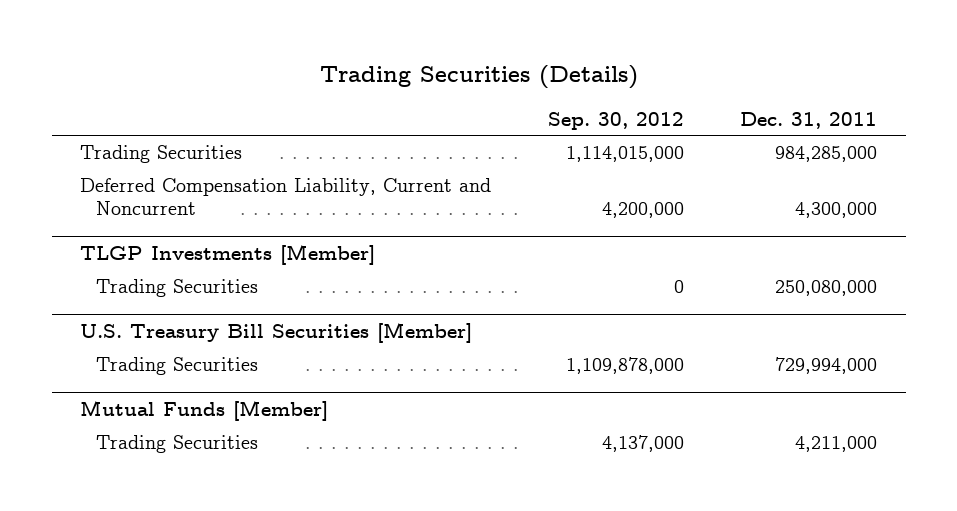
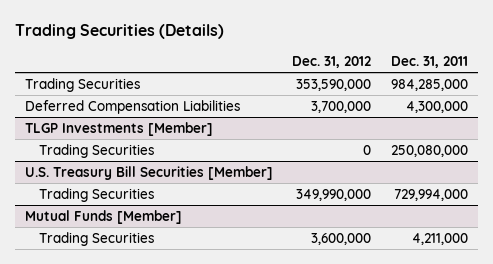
[547,111,684,130] Sep. 30, 2012 -> none
none -> [292,55,372,68] Dec. 31, 2012
[80,178,492,216] Deferred Compensation Liability, Current and Noncurrent -> [24,100,240,115] Deferred Compensation Liabilities

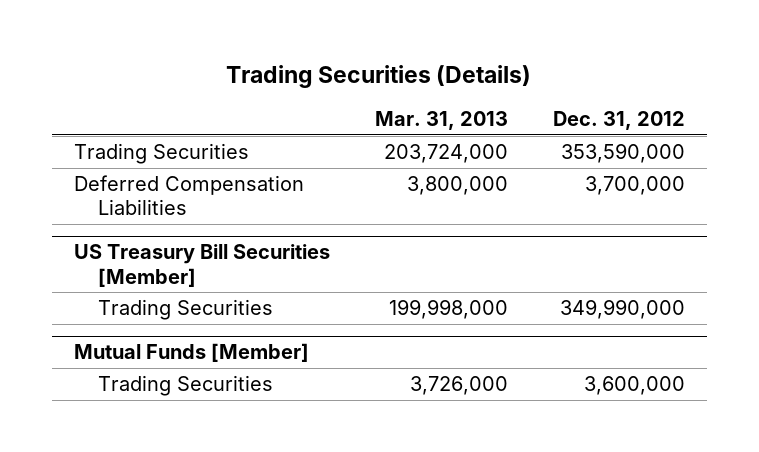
[390,55,468,68] Dec. 31, 2011 -> none
none -> [374,111,508,131] Mar. 31, 2013
[24,122,213,137] TLGP Investments [Member] -> none
[38,144,154,159] Trading Securities -> none
[24,166,273,181] U.S. Treasury Bill Securities [Member] -> [74,244,331,287] US Treasury Bill Securities [Member]

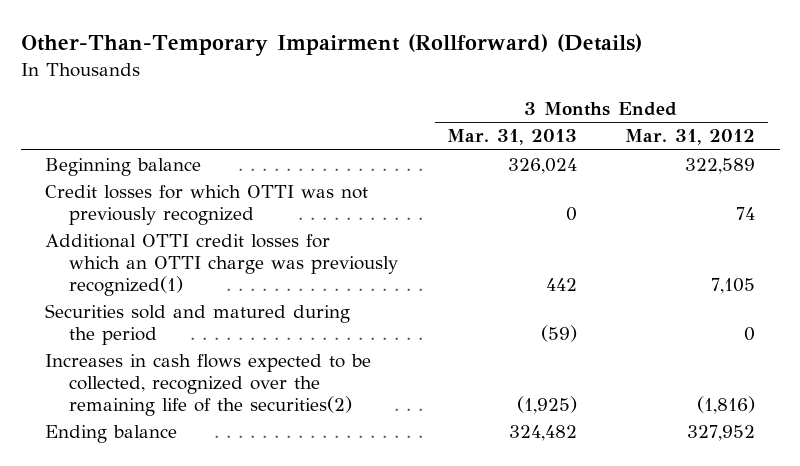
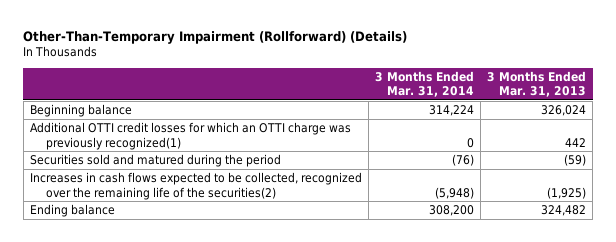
[625,129,756,146] Mar. 31, 2012 -> none
none -> [374,70,474,98] 3 Months Ended Mar. 31, 2014
[44,185,368,226] Credit losses for which OTTI was not previously recognized -> none

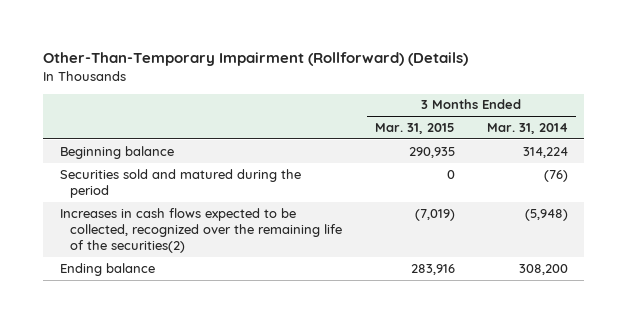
[487,70,587,98] 3 Months Ended Mar. 31, 2013 -> none
none -> [374,122,455,134] Mar. 31, 2015
[29,122,351,150] Additional OTTI credit losses for which an OTTI charge was previously recognized(1) -> none

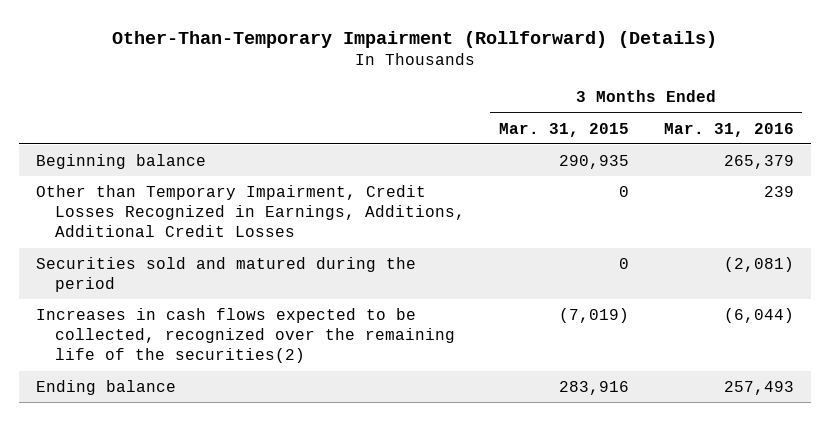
[486,122,568,134] Mar. 31, 2014 -> none
none -> [663,122,794,137] Mar. 31, 2016
none -> [35,184,465,238] Other than Temporary Impairment, Credit Losses Recognized in Earnings, Additions, Additional Credit Losses

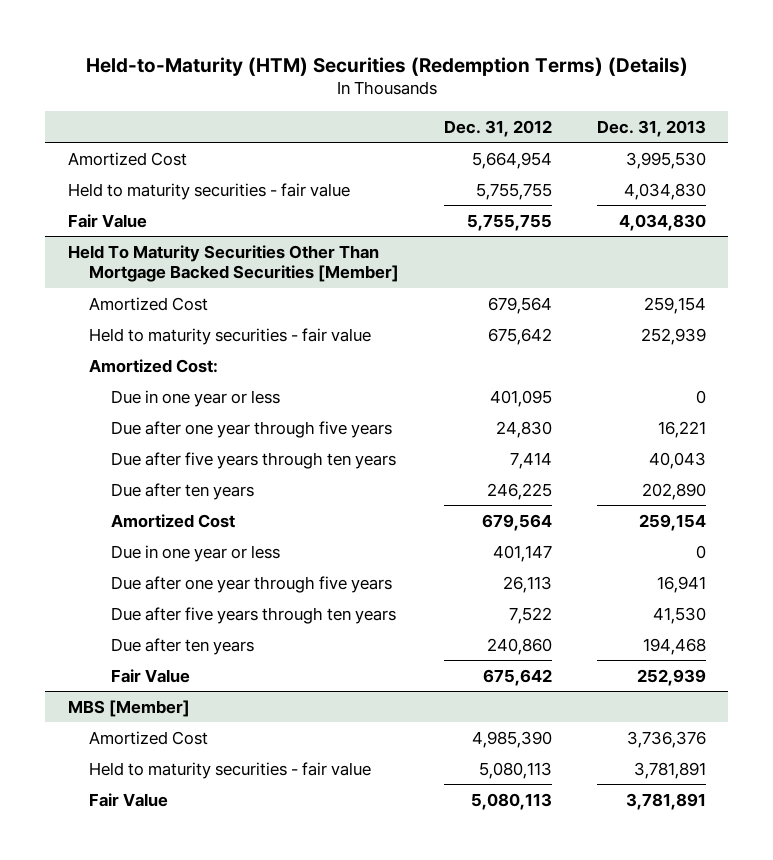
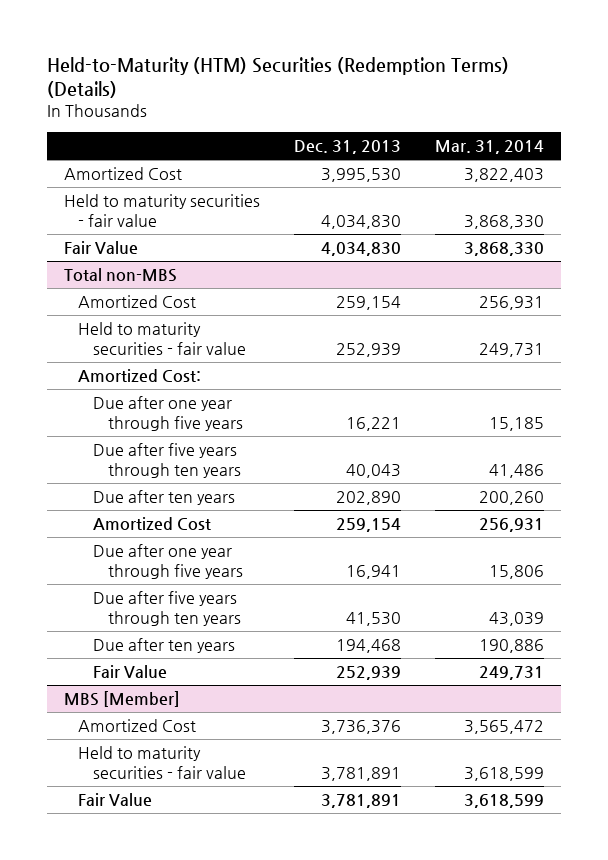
[443,119,552,137] Dec. 31, 2012 -> none
none -> [434,140,544,155] Mar. 31, 2014
[67,244,400,283] Held To Maturity Securities Other Than Mortgage Backed Securities [Member] -> none
none -> [63,268,177,283] Total non-MBS
[110,389,280,407] Due in one year or less -> none
[110,544,280,562] Due in one year or less -> none

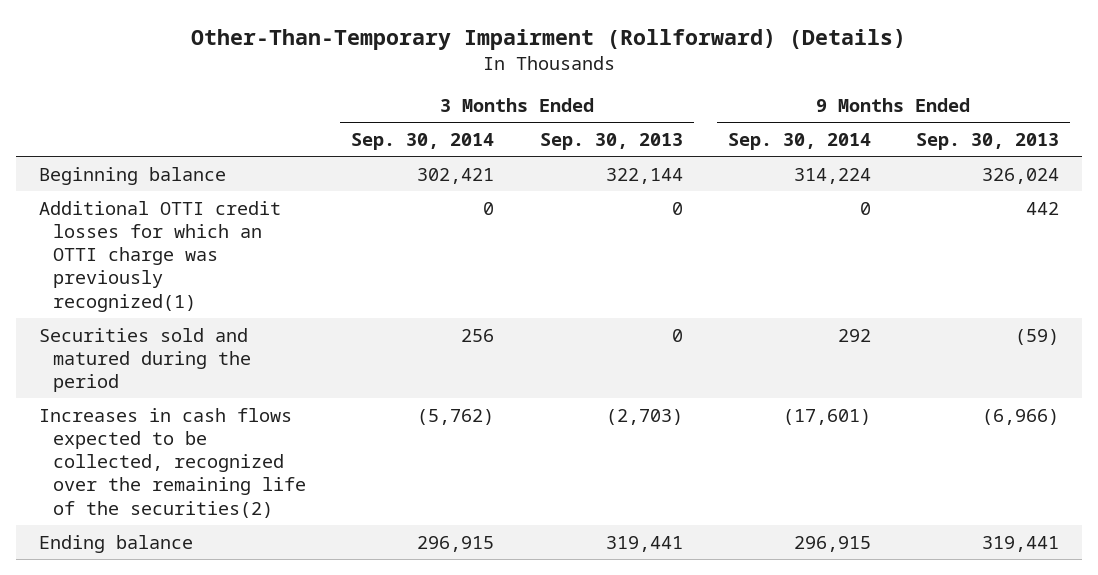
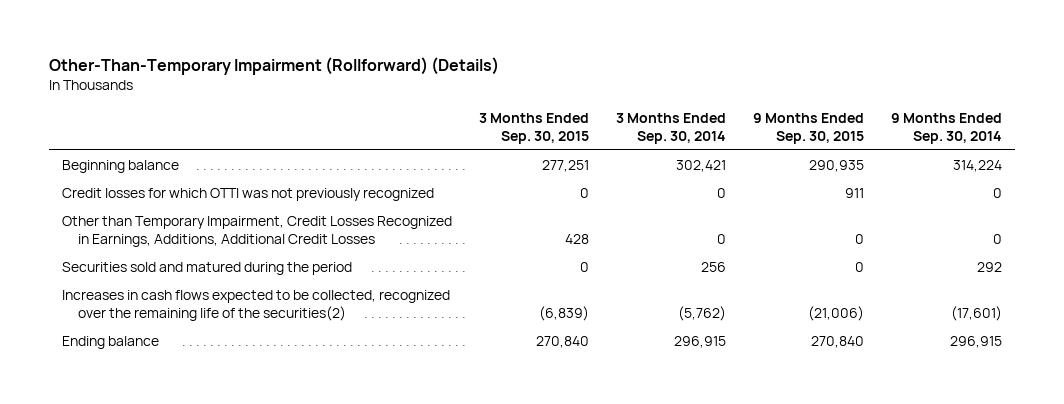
[539,132,683,150] Sep. 30, 2013 -> none
[916,132,1060,150] Sep. 30, 2013 -> none
none -> [479,113,590,144] 3 Months Ended Sep. 30, 2015
none -> [753,113,865,144] 9 Months Ended Sep. 30, 2015
none -> [62,188,435,202] Credit losses for which OTTI was not previously recognized
[38,200,281,312] Additional OTTI credit losses for which an OTTI charge was previously recognized(1) -> [62,216,453,248] Other than Temporary Impairment, Credit Losses Recognized in Earnings, Additions, Additional Credit Losses

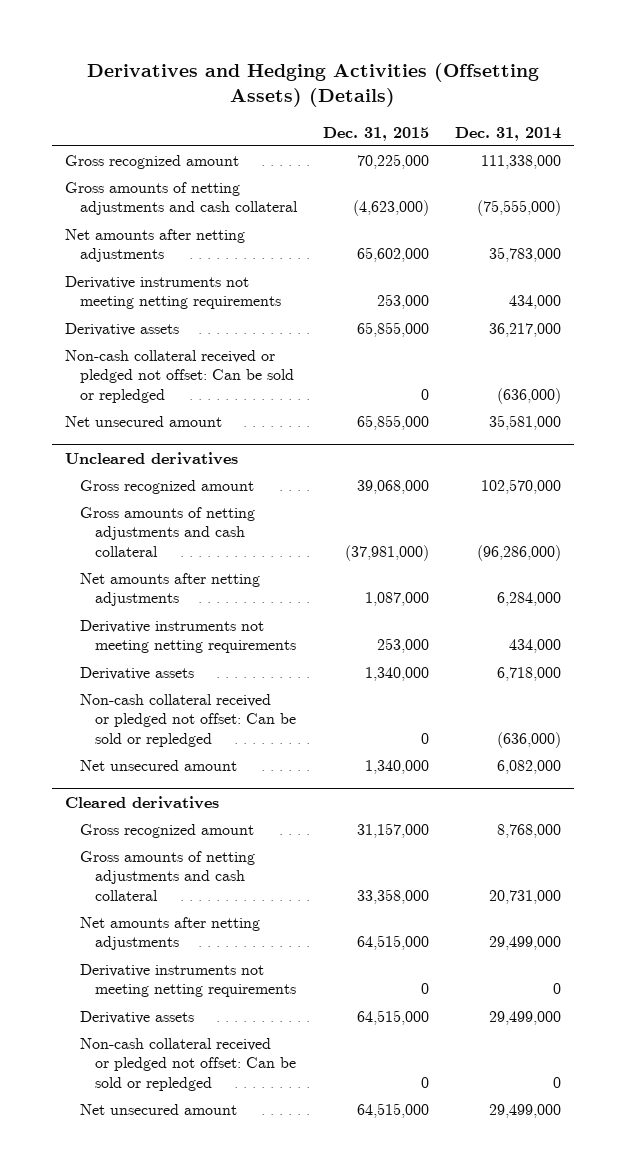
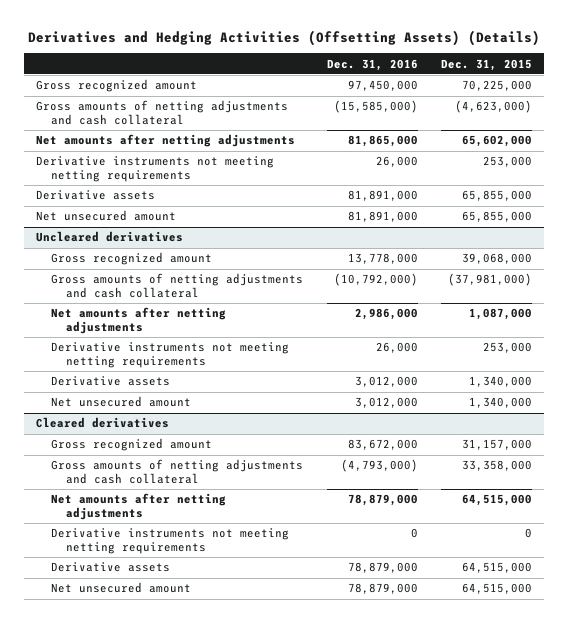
[455,126,562,141] Dec. 31, 2014 -> none
none -> [326,58,418,71] Dec. 31, 2016
[65,350,295,403] Non-cash collateral received or pledged not offset: Can be sold or repledged -> none
[80,694,297,747] Non-cash collateral received or pledged not offset: Can be sold or repledged -> none
[80,1038,297,1091] Non-cash collateral received or pledged not offset: Can be sold or repledged -> none

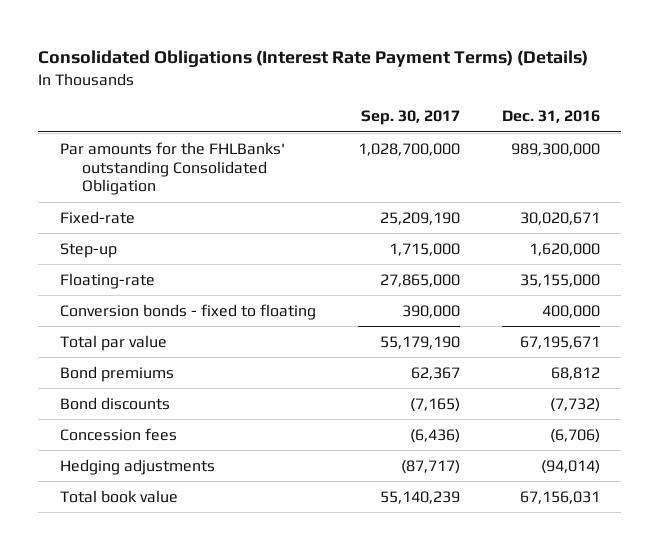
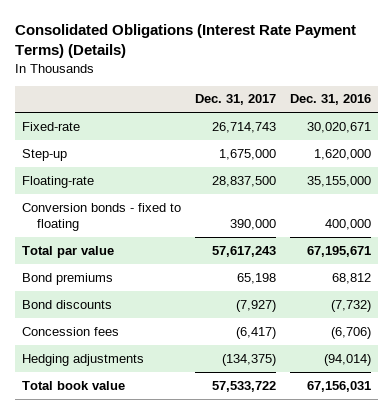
[360,110,460,126] Sep. 30, 2017 -> none
none -> [194,94,276,106] Dec. 31, 2017
[59,141,285,196] Par amounts for the FHLBanks' outstanding Consolidated Obligation -> none

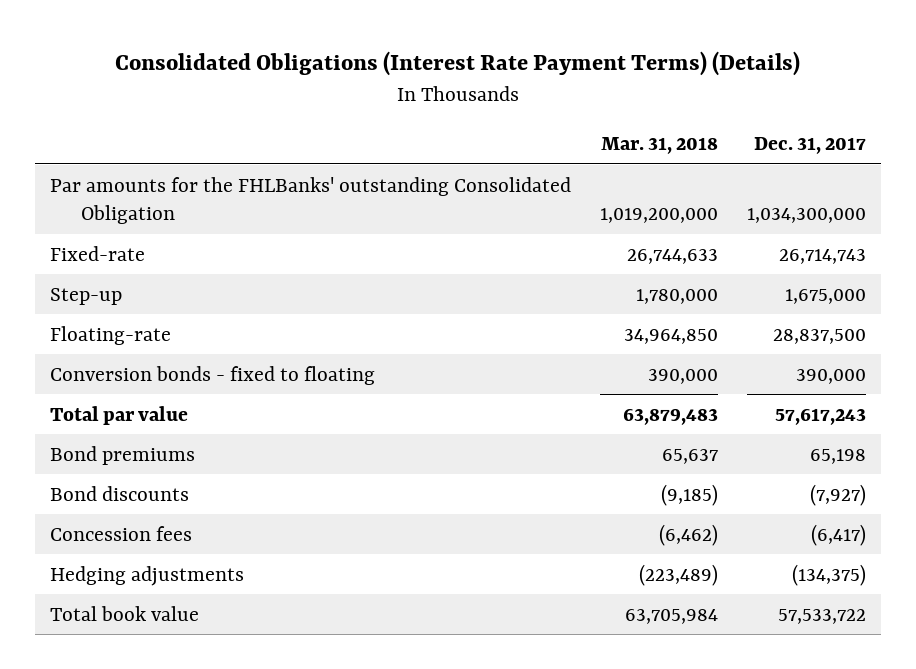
[289,94,371,106] Dec. 31, 2016 -> none
none -> [600,137,718,155] Mar. 31, 2018
none -> [49,176,571,224] Par amounts for the FHLBanks' outstanding Consolidated Obligation

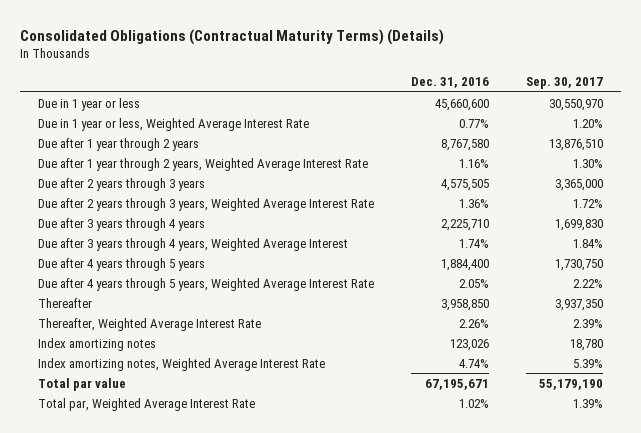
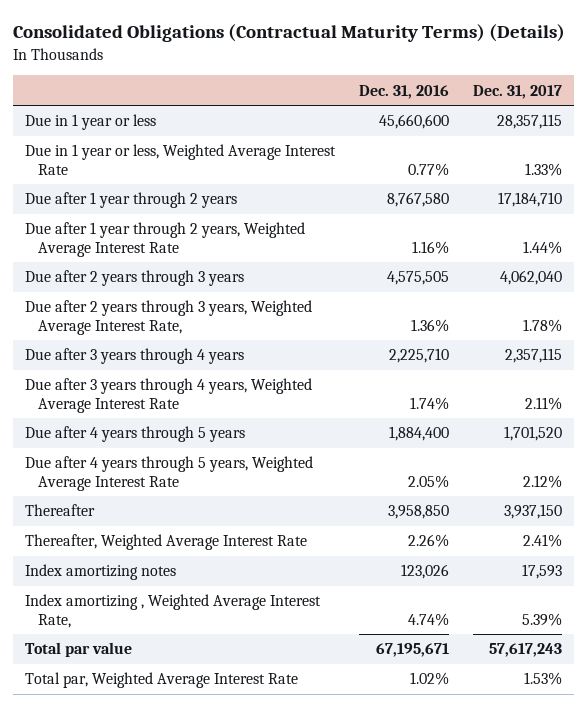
[525,77,603,90] Sep. 30, 2017 -> none
none -> [473,84,563,99] Dec. 31, 2017
[38,197,375,211] Due after 2 years through 3 years, Weighted Average Interest Rate -> [25,300,313,335] Due after 2 years through 3 years, Weighted Average Interest Rate,
[38,237,349,251] Due after 3 years through 4 years, Weighted Average Interest -> [25,378,313,413] Due after 3 years through 4 years, Weighted Average Interest Rate
[38,357,326,371] Index amortizing notes, Weighted Average Interest Rate -> [25,594,322,628] Index amortizing , Weighted Average Interest Rate,

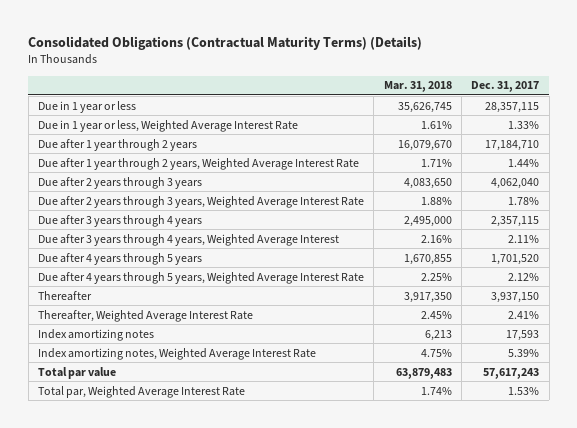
[359,84,450,99] Dec. 31, 2016 -> none
none -> [383,81,452,93] Mar. 31, 2018
[25,300,313,335] Due after 2 years through 3 years, Weighted Average Interest Rate, -> [38,195,365,208] Due after 2 years through 3 years, Weighted Average Interest Rate
[25,378,313,413] Due after 3 years through 4 years, Weighted Average Interest Rate -> [38,233,340,246] Due after 3 years through 4 years, Weighted Average Interest
[25,594,322,628] Index amortizing , Weighted Average Interest Rate, -> [38,347,317,360] Index amortizing notes, Weighted Average Interest Rate

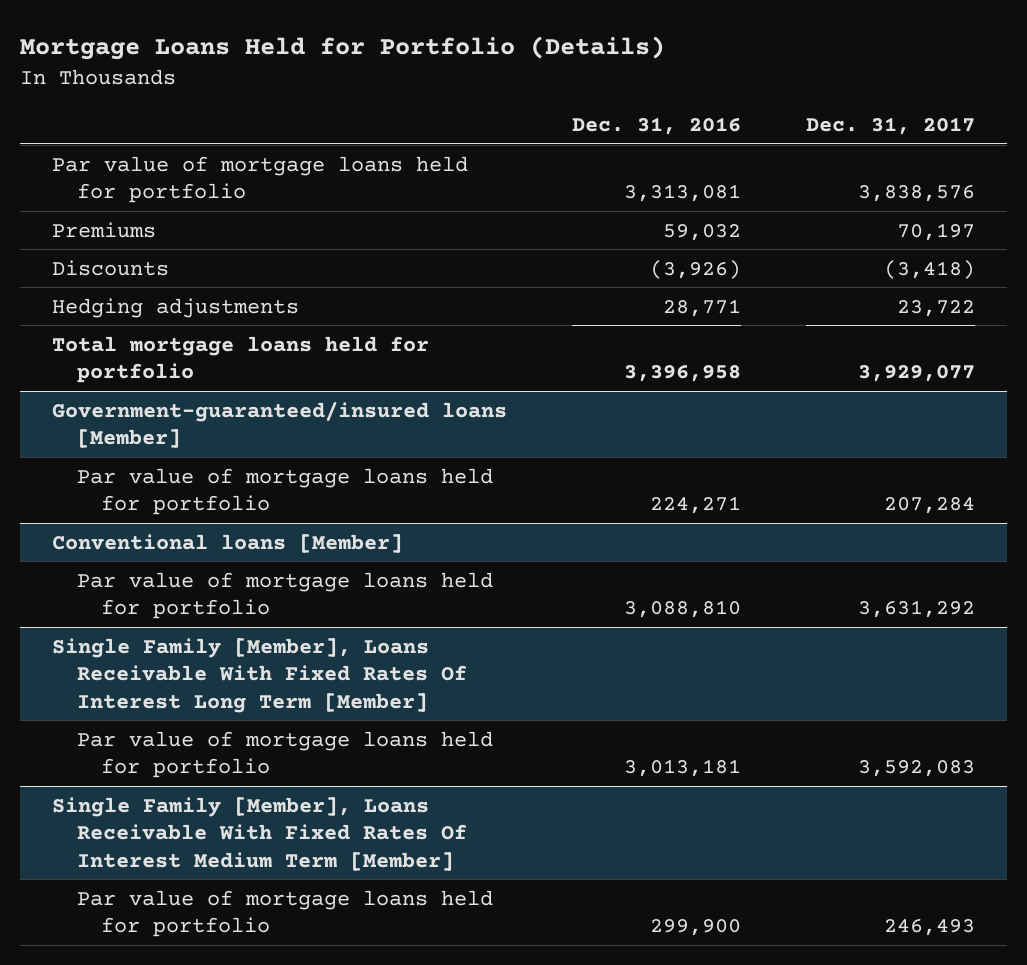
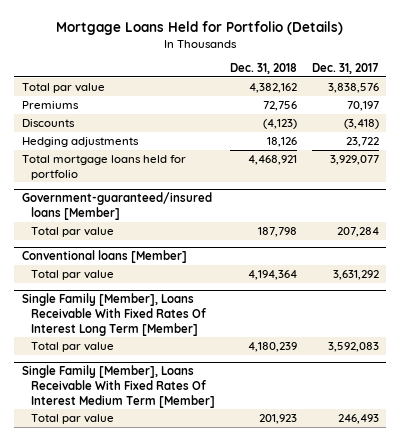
[571,117,741,136] Dec. 31, 2016 -> none
none -> [229,63,297,75] Dec. 31, 2018
[52,155,469,204] Par value of mortgage loans held for portfolio -> [21,82,105,93] Total par value
[76,467,493,516] Par value of mortgage loans held for portfolio -> [30,226,114,237] Total par value
[76,571,493,620] Par value of mortgage loans held for portfolio -> [30,269,114,280] Total par value
[76,730,493,779] Par value of mortgage loans held for portfolio -> [30,341,114,352] Total par value
[76,889,493,938] Par value of mortgage loans held for portfolio -> [30,413,114,424] Total par value

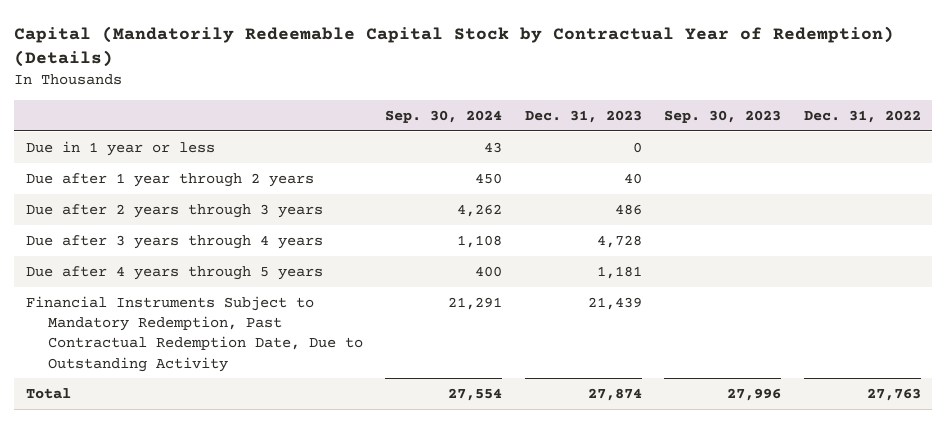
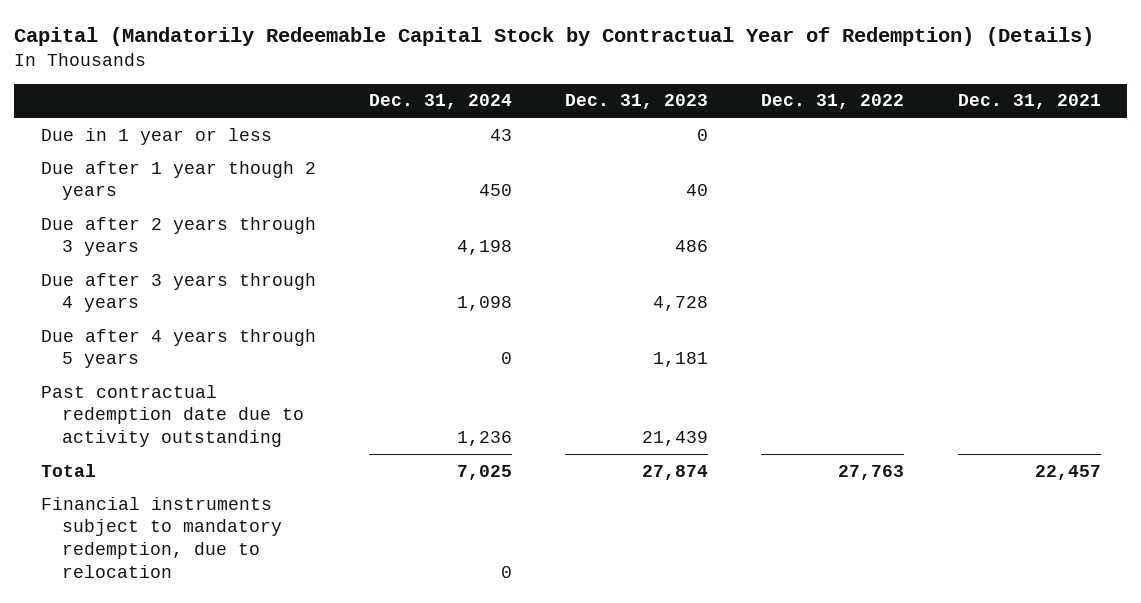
[385,109,503,123] Sep. 30, 2024 -> none
[664,109,782,123] Sep. 30, 2023 -> none
none -> [369,94,513,110] Dec. 31, 2024
none -> [957,94,1101,110] Dec. 31, 2021
[25,172,314,187] Due after 1 year through 2 years -> [40,160,316,201] Due after 1 year though 2 years
[25,295,363,372] Financial Instruments Subject to Mandatory Redemption, Past Contractual Redemption Date, Due to Outstanding Activity -> [40,384,305,448] Past contractual redemption date due to activity outstanding
none -> [40,496,283,578] Financial instruments subject to mandatory redemption, due to relocation

